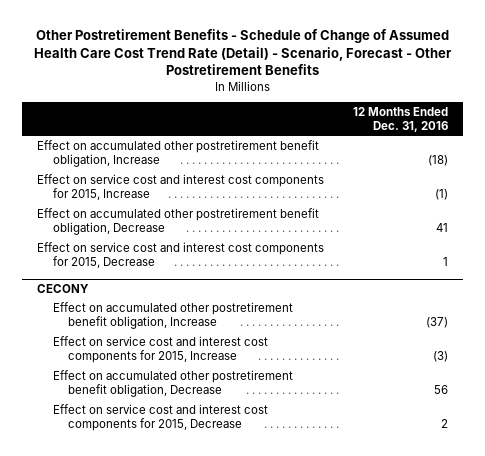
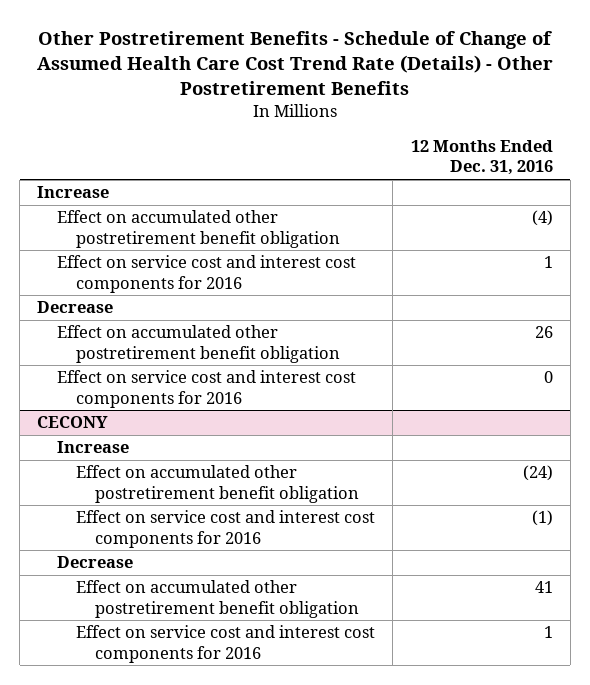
[33,28,452,76] Other Postretirement Benefits - Schedule of Change of Assumed Health Care Cost Trend Rate (Detail) - Scenario, Forecast - Other Postretirement Benefits -> [36,30,553,96] Other Postretirement Benefits - Schedule of Change of Assumed Health Care Cost Trend Rate (Details) - Other Postretirement Benefits
none -> [37,186,110,199] Increase
[36,139,319,168] Effect on accumulated other postretirement benefit obligation, Increase -> [56,210,340,248] Effect on accumulated other postretirement benefit obligation
[428,155,449,167] (18) -> [531,210,553,227] (4)
[36,173,324,201] Effect on service cost and interest cost components for 2015, Increase -> [56,255,356,293] Effect on service cost and interest cost components for 2016
[435,189,449,201] (1) -> [543,256,553,269] 1
none -> [37,301,114,314] Decrease
[36,207,319,236] Effect on accumulated other postretirement benefit obligation, Decrease -> [56,325,340,363] Effect on accumulated other postretirement benefit obligation
[436,223,449,233] 41 -> [534,326,553,339] 26
[36,241,324,269] Effect on service cost and interest cost components for 2015, Decrease -> [56,370,356,408] Effect on service cost and interest cost components for 2016
[443,257,449,267] 1 -> [543,371,553,384] 0
none -> [56,441,129,454] Increase
[52,301,293,330] Effect on accumulated other postretirement benefit obligation, Increase -> [75,465,360,503] Effect on accumulated other postretirement benefit obligation
[426,317,449,329] (37) -> [522,465,553,482] (24)
[52,335,268,364] Effect on service cost and interest cost components for 2015, Increase -> [75,510,375,548] Effect on service cost and interest cost components for 2016
[433,351,449,363] (3) -> [531,510,553,527] (1)
none -> [56,556,133,569] Decrease
[52,369,293,398] Effect on accumulated other postretirement benefit obligation, Decrease -> [75,580,360,618] Effect on accumulated other postretirement benefit obligation
[434,385,449,395] 56 -> [534,581,553,594] 41
[52,403,268,432] Effect on service cost and interest cost components for 2015, Decrease -> [75,625,375,663] Effect on service cost and interest cost components for 2016
[441,419,449,429] 2 -> [543,626,553,639] 1

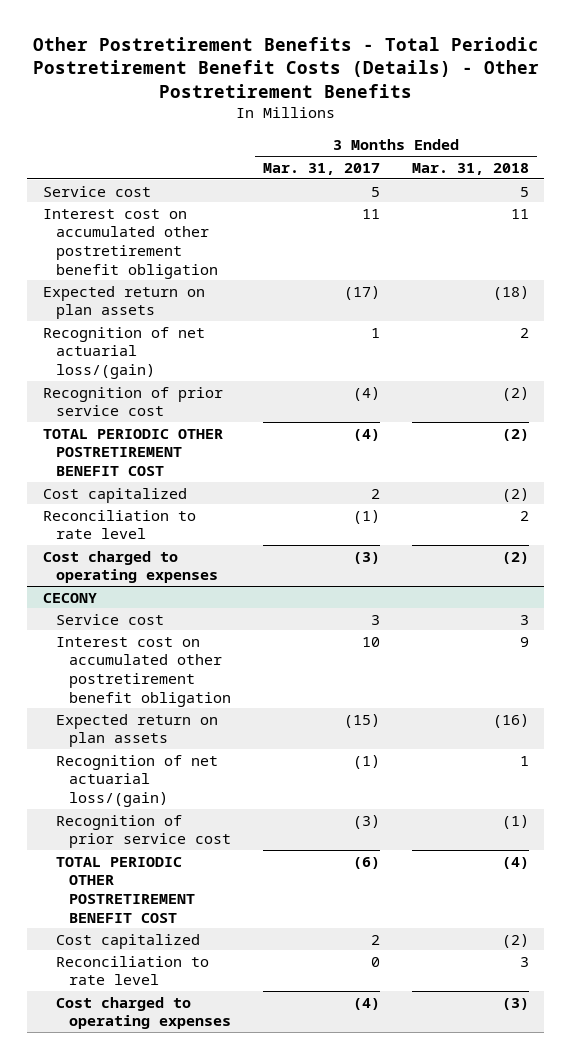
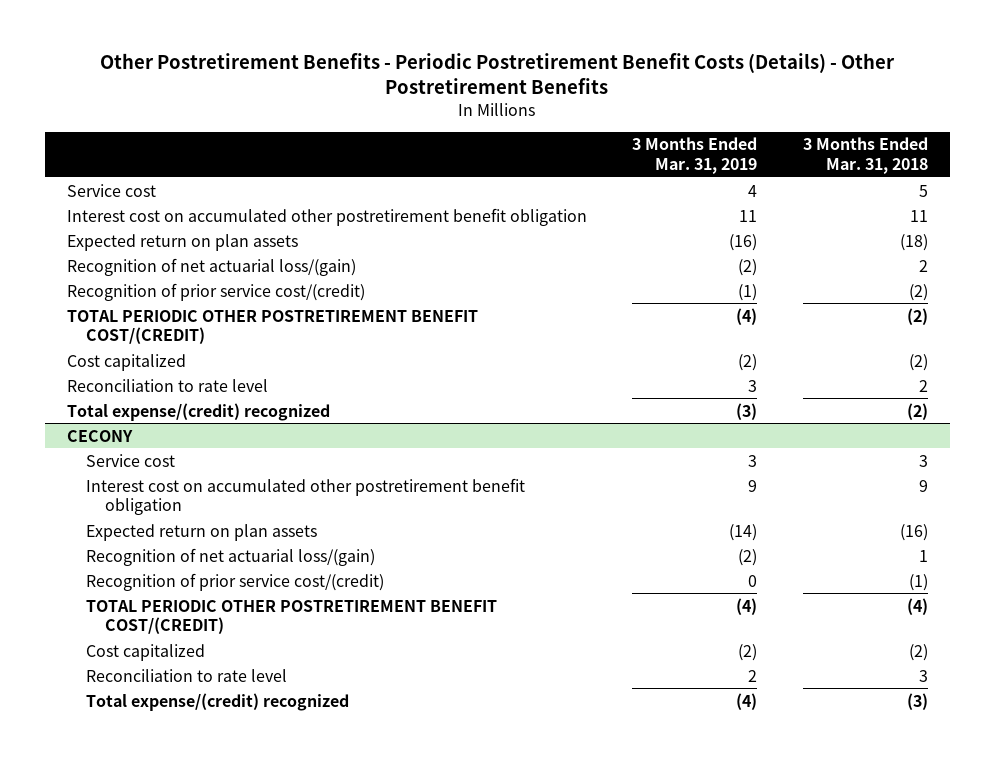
[32,36,539,98] Other Postretirement Benefits - Total Periodic Postretirement Benefit Costs (Details) - Other Postretirement Benefits -> [100,53,896,95] Other Postretirement Benefits - Periodic Postretirement Benefit Costs (Details) - Other Postretirement Benefits
[263,162,381,175] Mar. 31, 2017 -> none
none -> [632,137,758,174] 3 Months Ended Mar. 31, 2019
[42,386,223,417] Recognition of prior service cost -> [67,282,366,301] Recognition of prior service cost/(credit)
[42,428,223,476] TOTAL PERIODIC OTHER POSTRETIREMENT BENEFIT COST -> [67,309,479,345] TOTAL PERIODIC OTHER POSTRETIREMENT BENEFIT COST/(CREDIT)
[42,550,219,584] Cost charged to operating expenses -> [67,402,331,421] Total expense/(credit) recognized
[56,814,232,849] Recognition of prior service cost -> [86,572,385,591] Recognition of prior service cost/(credit)
[56,856,196,923] TOTAL PERIODIC OTHER POSTRETIREMENT BENEFIT COST -> [86,599,498,635] TOTAL PERIODIC OTHER POSTRETIREMENT BENEFIT COST/(CREDIT)
[56,996,232,1030] Cost charged to operating expenses -> [86,692,350,711] Total expense/(credit) recognized

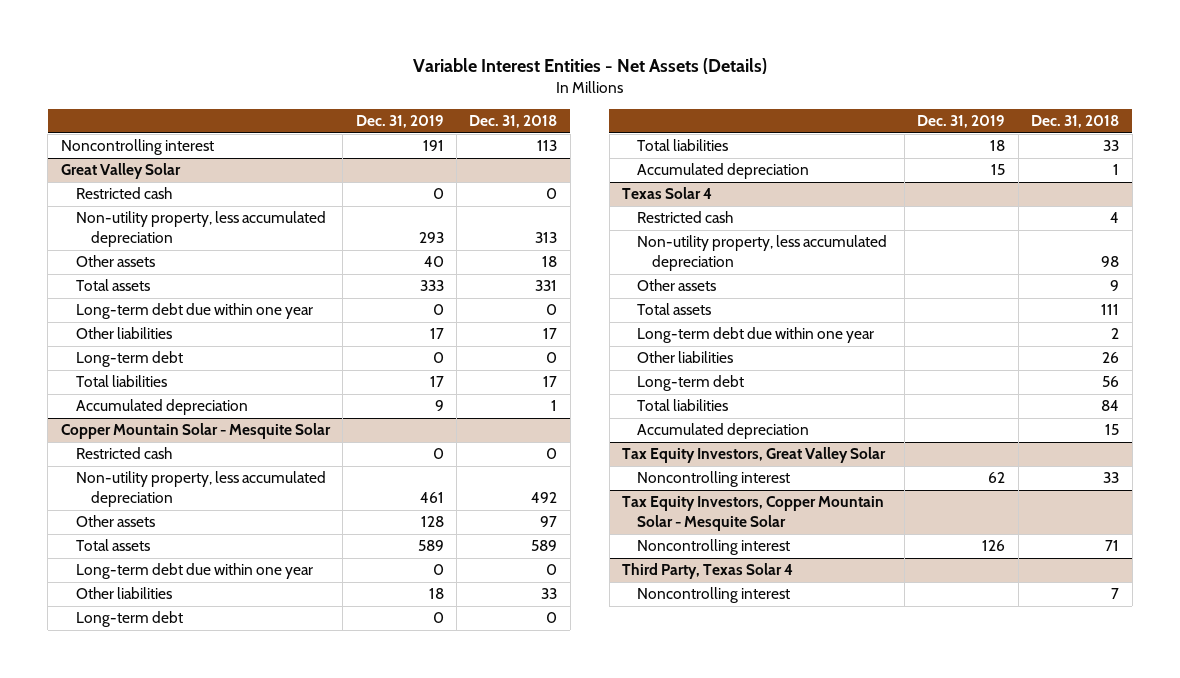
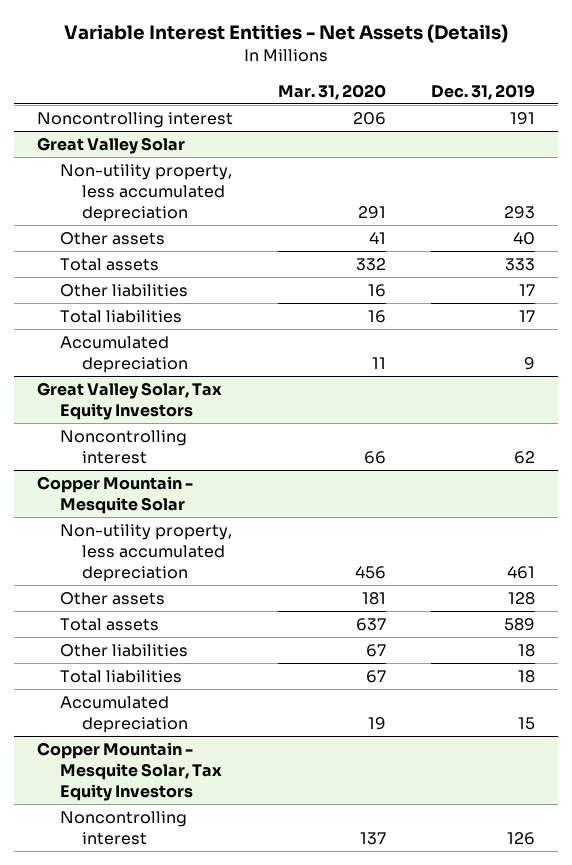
[469,115,558,129] Dec. 31, 2018 -> none
none -> [278,83,387,100] Mar. 31, 2020
[75,187,172,200] Restricted cash -> none
[75,303,313,320] Long-term debt due within one year -> none
[75,351,183,368] Long-term debt -> none
[75,447,172,460] Restricted cash -> none
none -> [36,382,222,420] Great Valley Solar, Tax Equity Investors
none -> [59,430,187,464] Noncontrolling interest
[60,423,331,440] Copper Mountain Solar - Mesquite Solar -> [36,476,193,514] Copper Mountain - Mesquite Solar
[75,563,313,580] Long-term debt due within one year -> none
[75,611,183,628] Long-term debt -> none
[622,187,713,200] Texas Solar 4 -> none
[637,211,734,224] Restricted cash -> none
[637,235,888,272] Non-utility property, less accumulated depreciation -> none
[637,279,717,292] Other assets -> none
[637,303,712,316] Total assets -> none
[637,327,875,344] Long-term debt due within one year -> none
[637,351,734,364] Other liabilities -> none
[637,375,745,392] Long-term debt -> none
[637,399,729,412] Total liabilities -> none
[637,423,810,440] Accumulated depreciation -> none
[622,447,887,464] Tax Equity Investors, Great Valley Solar -> none
[637,471,791,488] Noncontrolling interest -> none
[622,496,885,532] Tax Equity Investors, Copper Mountain Solar - Mesquite Solar -> [36,742,222,801] Copper Mountain - Mesquite Solar, Tax Equity Investors
[622,563,794,580] Third Party, Texas Solar 4 -> none
[637,587,791,604] Noncontrolling interest -> none

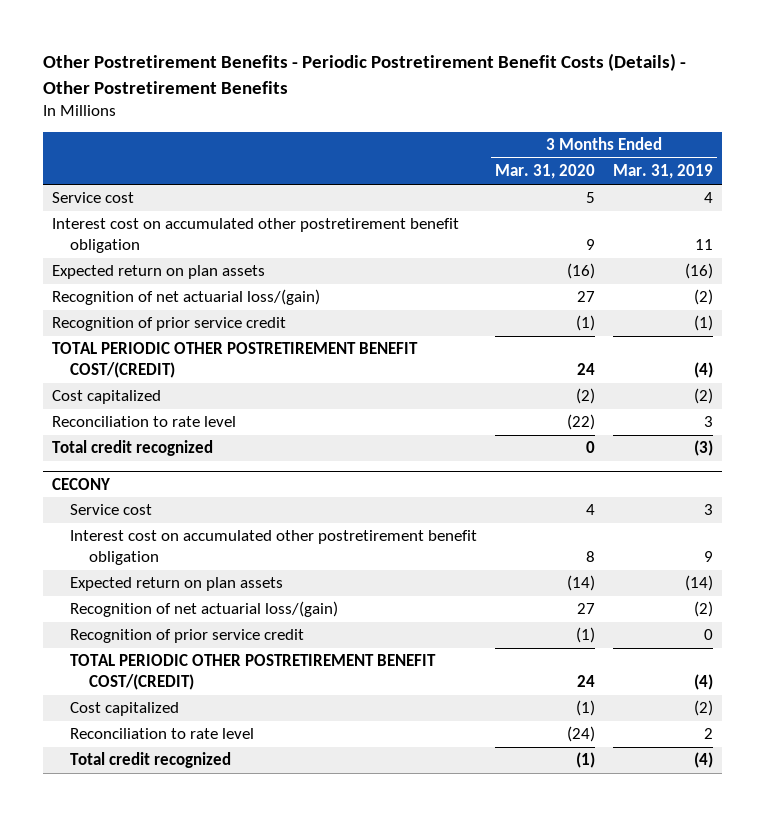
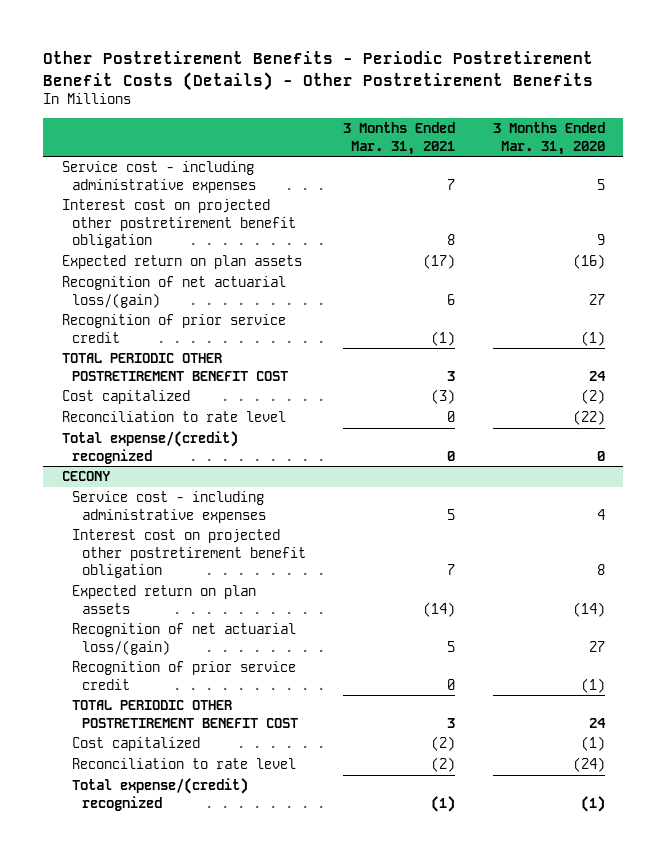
[612,164,713,180] Mar. 31, 2019 -> none
none -> [343,122,456,155] 3 Months Ended Mar. 31, 2021
[51,192,134,204] Service cost -> [61,161,256,193] Service cost - including administrative expenses
[51,218,459,254] Interest cost on accumulated other postretirement benefit obligation -> [61,199,296,248] Interest cost on projected other postretirement benefit obligation
[51,342,418,379] TOTAL PERIODIC OTHER POSTRETIREMENT BENEFIT COST/(CREDIT) -> [61,353,288,381] TOTAL PERIODIC OTHER POSTRETIREMENT BENEFIT COST
[51,440,213,457] Total credit recognized -> [61,431,238,464] Total expense/(credit) recognized
[70,504,153,516] Service cost -> [71,491,267,523] Service cost - including administrative expenses
[70,530,478,566] Interest cost on accumulated other postretirement benefit obligation -> [71,529,307,578] Interest cost on projected other postretirement benefit obligation
[70,654,437,691] TOTAL PERIODIC OTHER POSTRETIREMENT BENEFIT COST/(CREDIT) -> [71,700,299,728] TOTAL PERIODIC OTHER POSTRETIREMENT BENEFIT COST
[70,752,232,769] Total credit recognized -> [71,778,248,811] Total expense/(credit) recognized

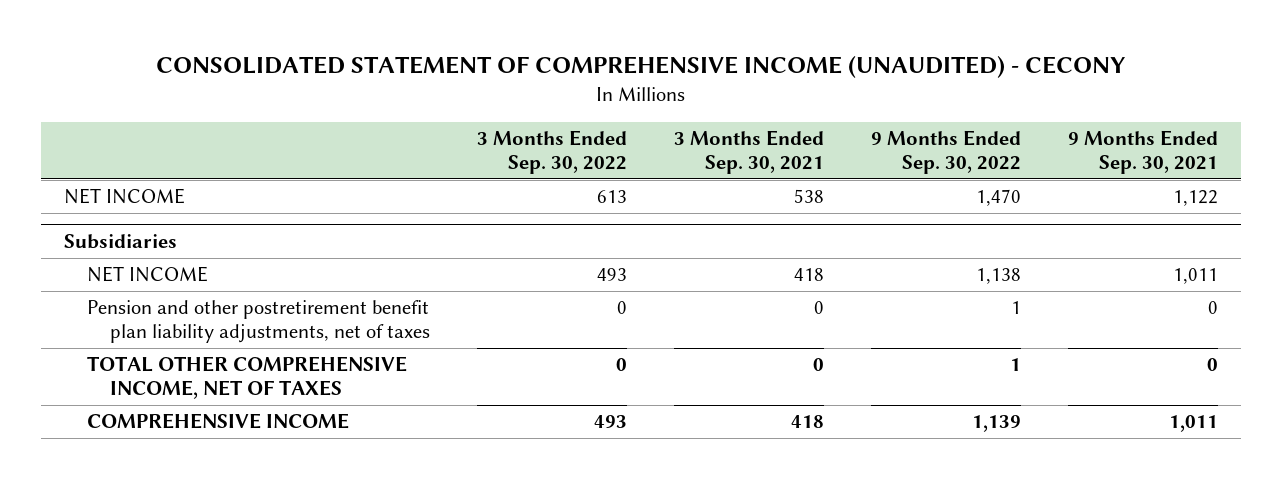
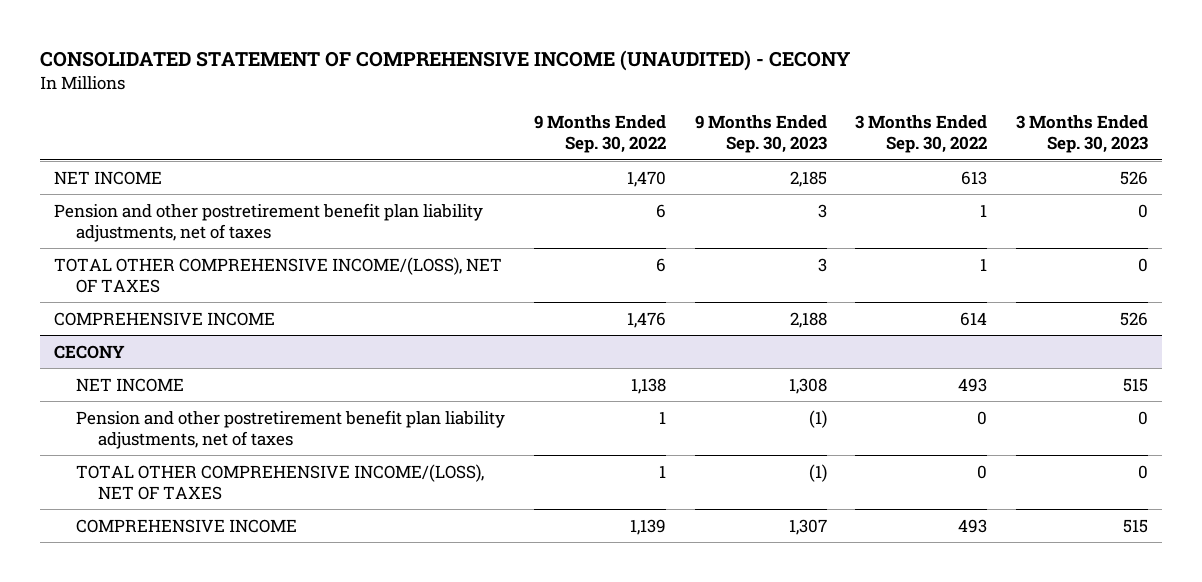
[673,129,824,174] 3 Months Ended Sep. 30, 2021 -> none
[1067,129,1218,174] 9 Months Ended Sep. 30, 2021 -> none
none -> [694,115,827,154] 9 Months Ended Sep. 30, 2023
none -> [1015,115,1148,154] 3 Months Ended Sep. 30, 2023
[64,234,178,250] Subsidiaries -> none
none -> [54,202,484,242] Pension and other postretirement benefit plan liability adjustments, net of taxes
none -> [54,256,503,293] TOTAL OTHER COMPREHENSIVE INCOME/(LOSS), NET OF TAXES
none -> [54,311,276,326] COMPREHENSIVE INCOME
none -> [54,344,126,359] CECONY
[87,356,408,400] TOTAL OTHER COMPREHENSIVE INCOME, NET OF TAXES -> [76,463,485,500] TOTAL OTHER COMPREHENSIVE INCOME/(LOSS), NET OF TAXES

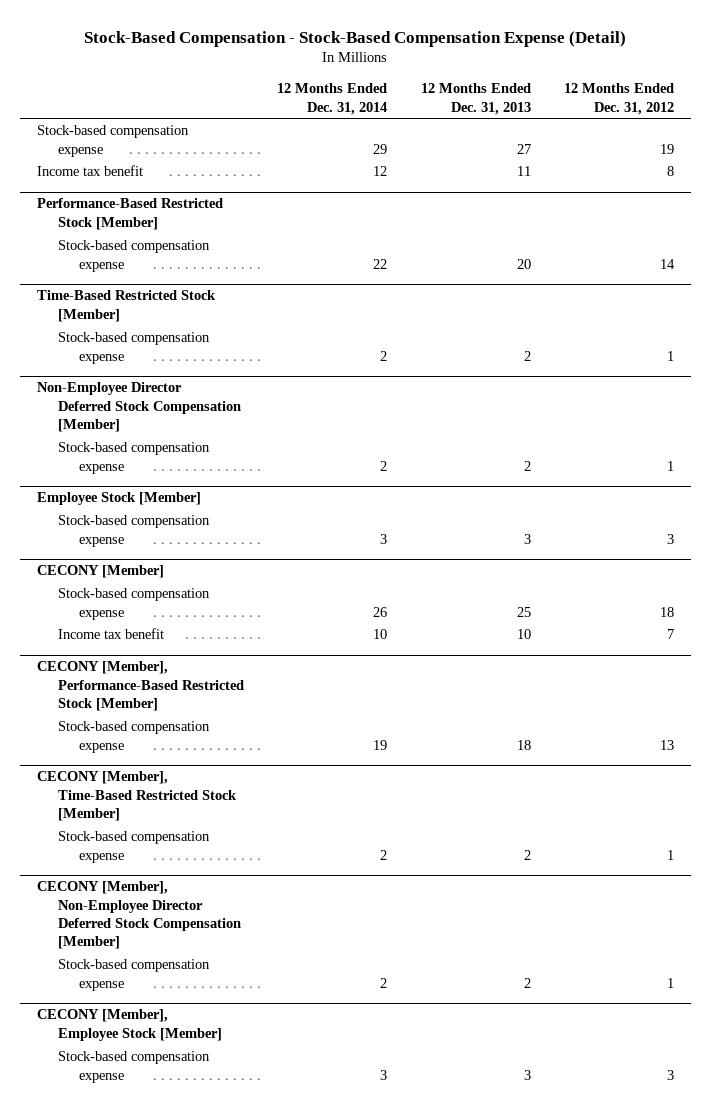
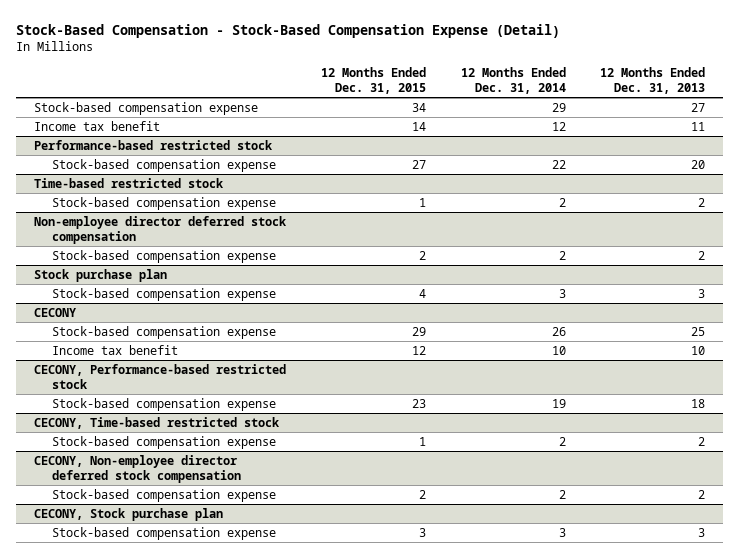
[563,83,674,115] 12 Months Ended Dec. 31, 2012 -> none
none -> [320,66,426,94] 12 Months Ended Dec. 31, 2015
[36,198,223,230] Performance-Based Restricted Stock [Member] -> [33,139,273,150] Performance-based restricted stock
[36,290,216,322] Time-Based Restricted Stock [Member] -> [33,177,224,188] Time-based restricted stock
[36,382,242,432] Non-Employee Director Deferred Stock Compensation [Member] -> [33,215,287,245] Non-employee director deferred stock compensation
[36,492,201,506] Employee Stock [Member] -> [33,268,167,282] Stock purchase plan
[36,565,164,579] CECONY [Member] -> [33,307,76,317] CECONY
[36,661,245,711] CECONY [Member], Performance-Based Restricted Stock [Member] -> [33,363,286,390] CECONY, Performance-based restricted stock
[36,771,238,821] CECONY [Member], Time-Based Restricted Stock [Member] -> [33,416,280,429] CECONY, Time-based restricted stock
[36,881,242,949] CECONY [Member], Non-Employee Director Deferred Stock Compensation [Member] -> [33,454,241,484] CECONY, Non-employee director deferred stock compensation
[36,1009,223,1041] CECONY [Member], Employee Stock [Member] -> none
none -> [33,507,223,521] CECONY, Stock purchase plan

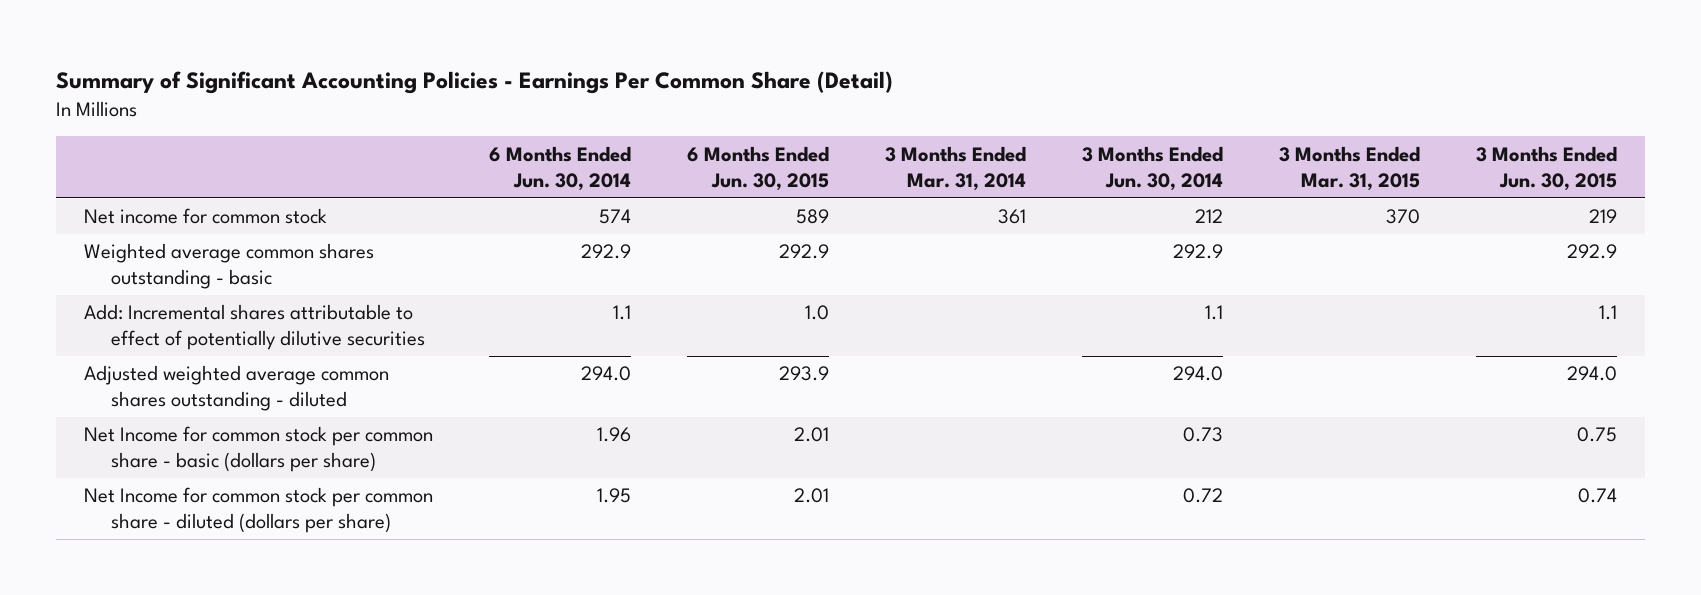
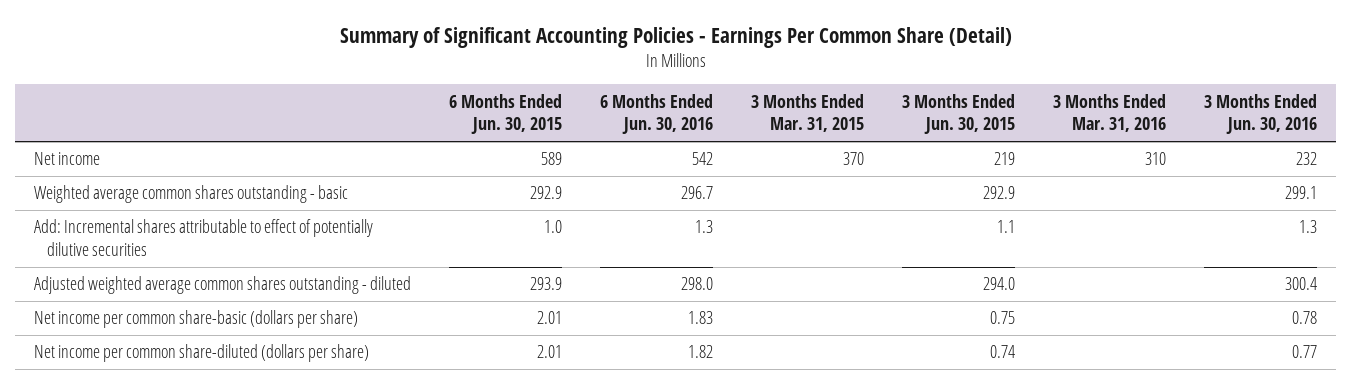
[489,145,632,191] 6 Months Ended Jun. 30, 2014 -> none
[885,145,1027,191] 3 Months Ended Mar. 31, 2014 -> none
[1082,145,1224,191] 3 Months Ended Jun. 30, 2014 -> none
none -> [600,93,714,135] 6 Months Ended Jun. 30, 2016
none -> [1053,93,1167,133] 3 Months Ended Mar. 31, 2016
none -> [1204,93,1318,135] 3 Months Ended Jun. 30, 2016
[84,208,328,225] Net income for common stock -> [34,152,101,166] Net income
[84,426,434,473] Net Income for common stock per common share - basic (dollars per share) -> [34,310,359,329] Net income per common share-basic (dollars per share)
[84,487,434,534] Net Income for common stock per common share - diluted (dollars per share) -> [34,344,370,363] Net income per common share-diluted (dollars per share)

